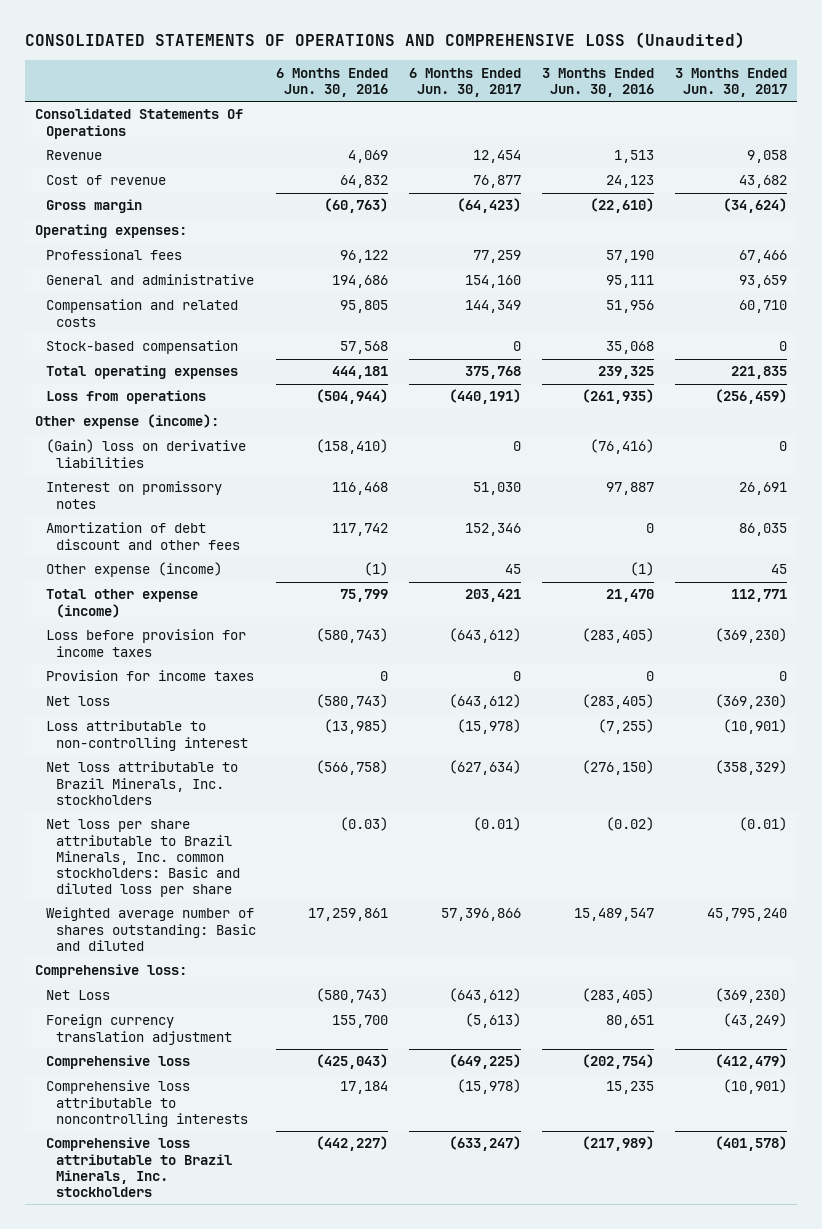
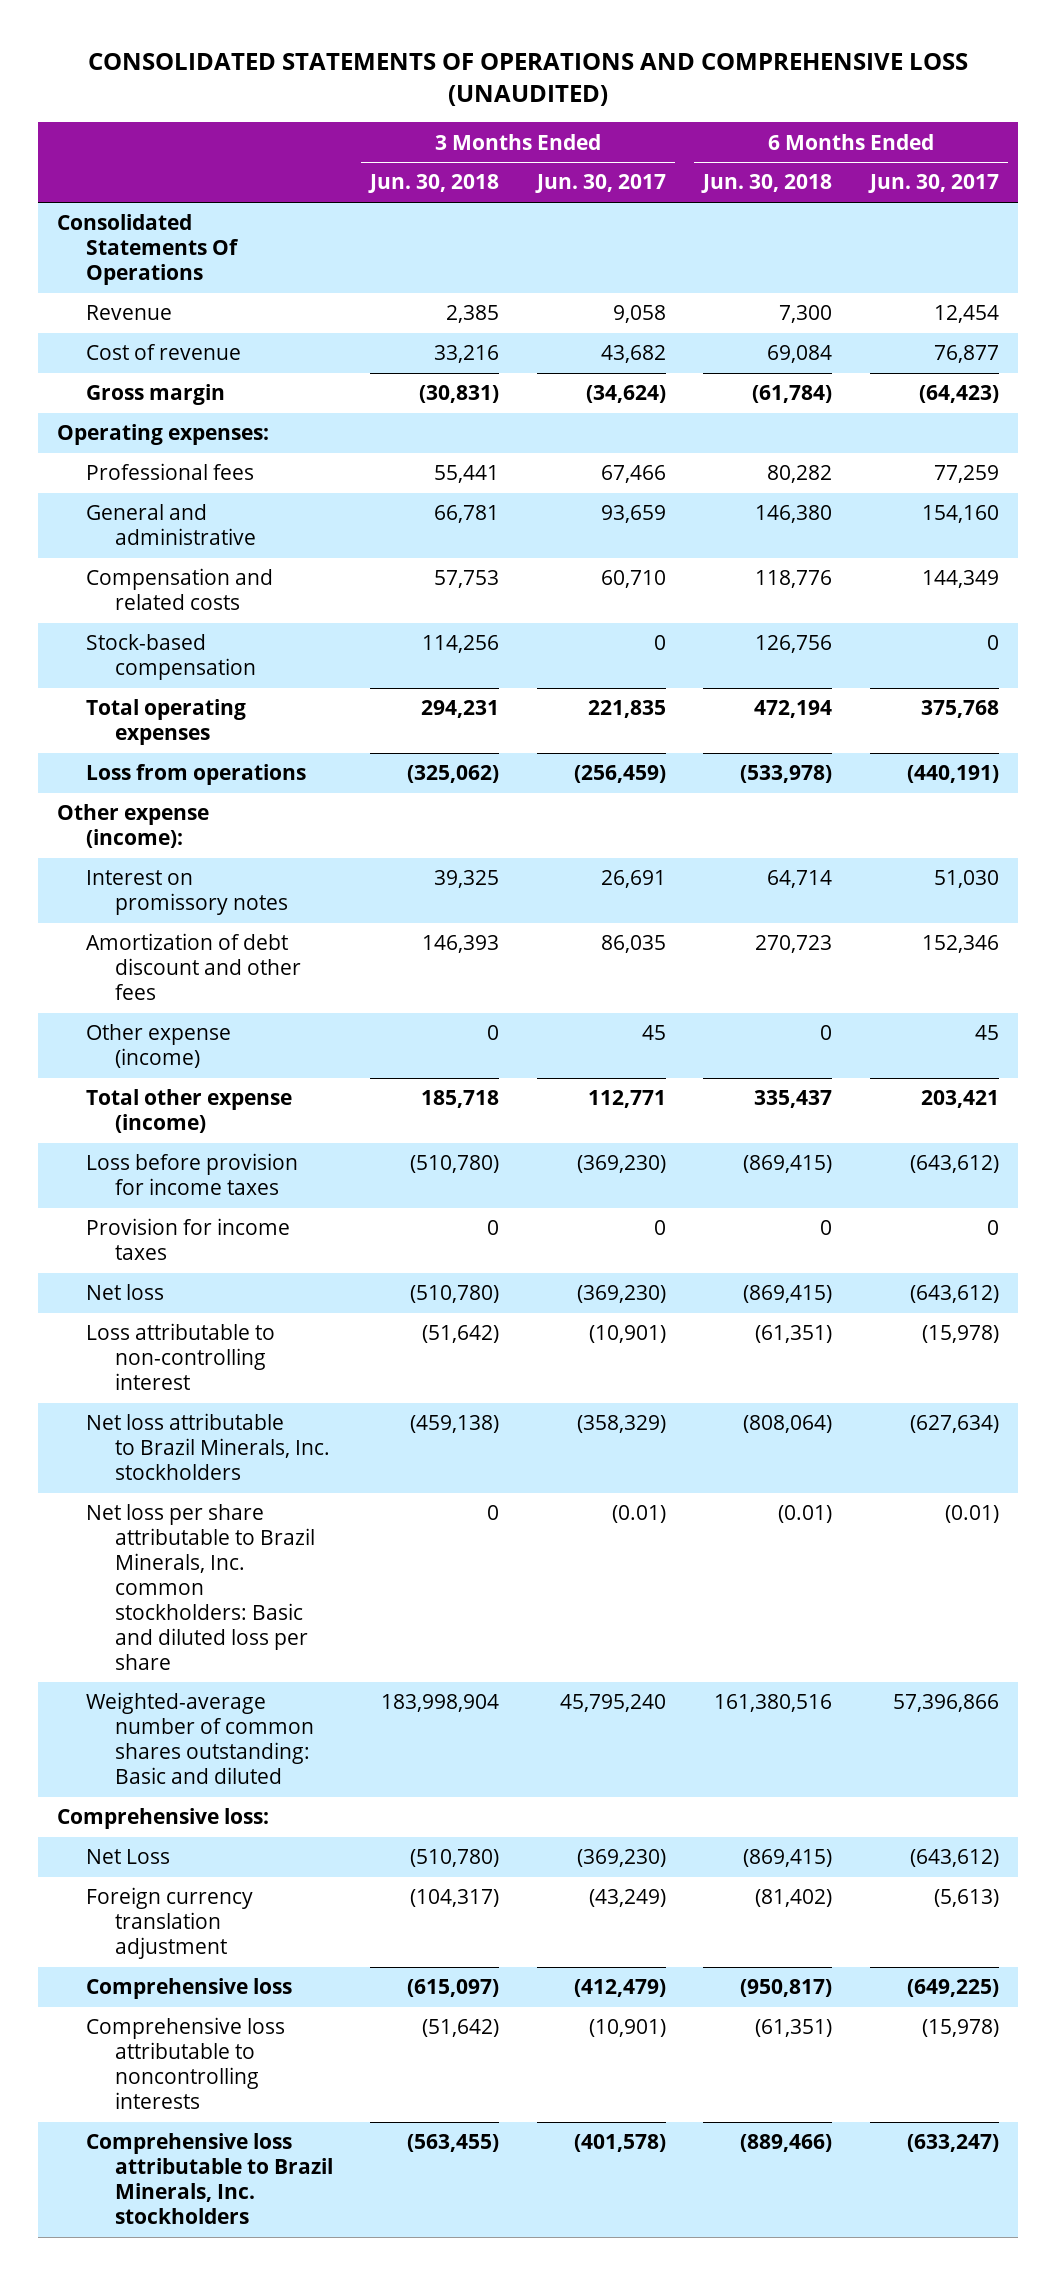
[25,32,746,49] CONSOLIDATED STATEMENTS OF OPERATIONS AND COMPREHENSIVE LOSS (Unaudited) -> [87,52,968,106] CONSOLIDATED STATEMENTS OF OPERATIONS AND COMPREHENSIVE LOSS (UNAUDITED)
[276,67,389,97] 6 Months Ended Jun. 30, 2016 -> none
[542,67,655,97] 3 Months Ended Jun. 30, 2016 -> none
none -> [368,174,500,194] Jun. 30, 2018
none -> [701,174,833,194] Jun. 30, 2018
[45,439,246,468] (Gain) loss on derivative liabilities -> none
[45,907,256,951] Weighted average number of shares outstanding: Basic and diluted -> [85,1692,314,1784] Weighted-average number of common shares outstanding: Basic and diluted

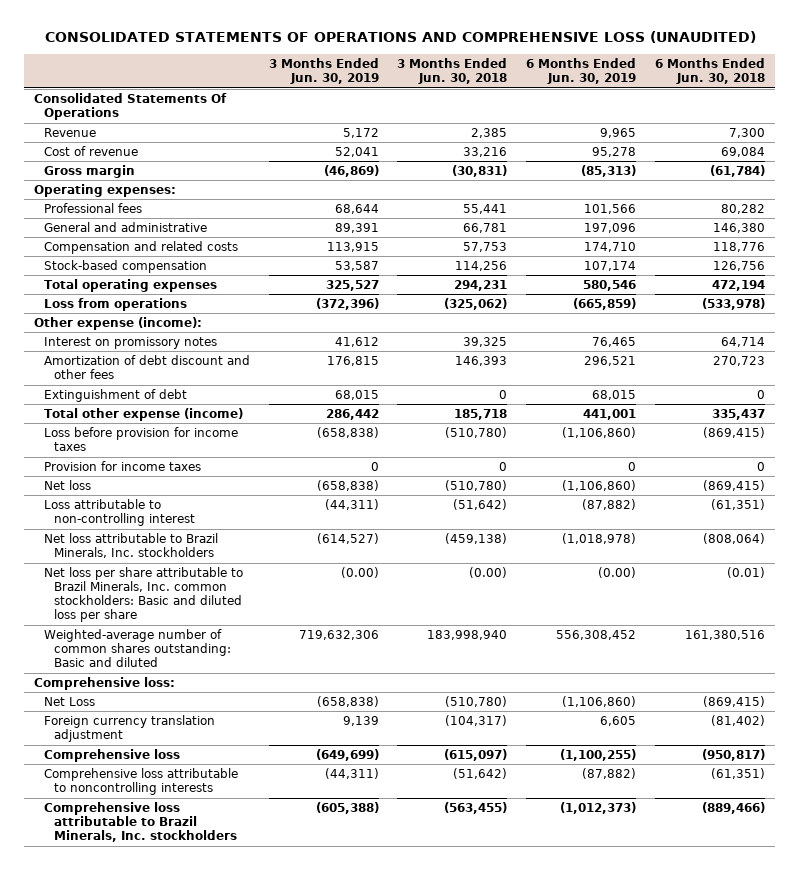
[534,174,666,194] Jun. 30, 2017 -> none
[867,174,999,194] Jun. 30, 2017 -> none
none -> [268,58,379,85] 3 Months Ended Jun. 30, 2019
none -> [526,58,637,85] 6 Months Ended Jun. 30, 2019
[85,1024,231,1069] Other expense (income) -> none
none -> [43,388,187,402] Extinguishment of debt
[487,1505,500,1521] 0 -> [469,566,508,578] (0.00)
[381,1694,500,1713] 183,998,904 -> [427,629,508,640] 183,998,940

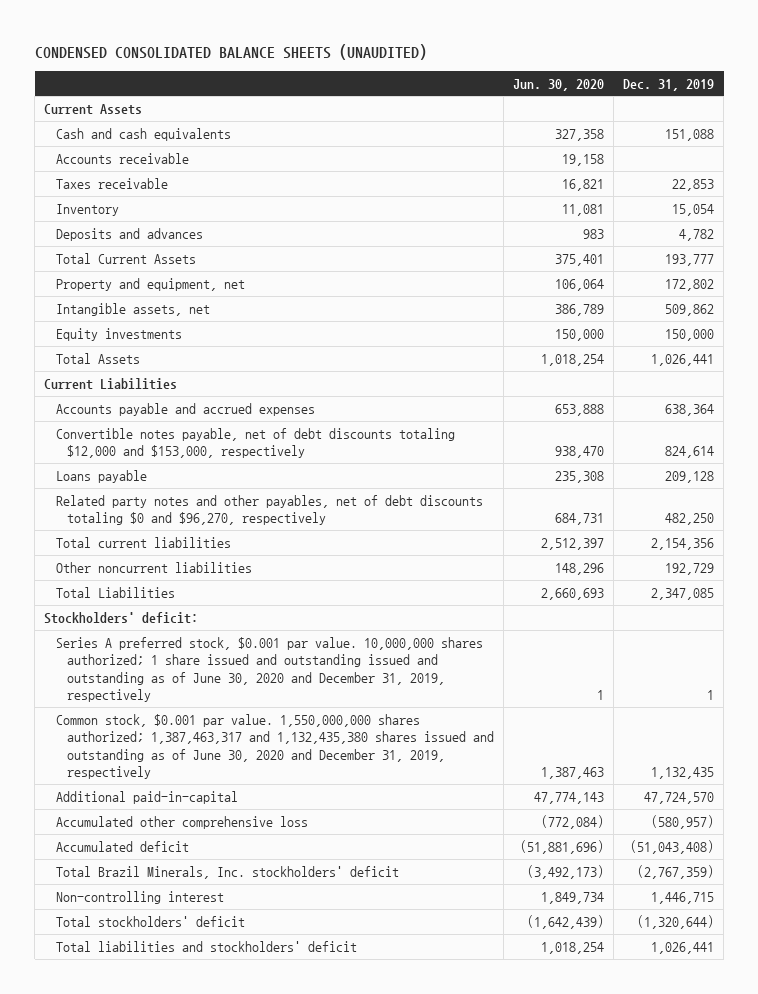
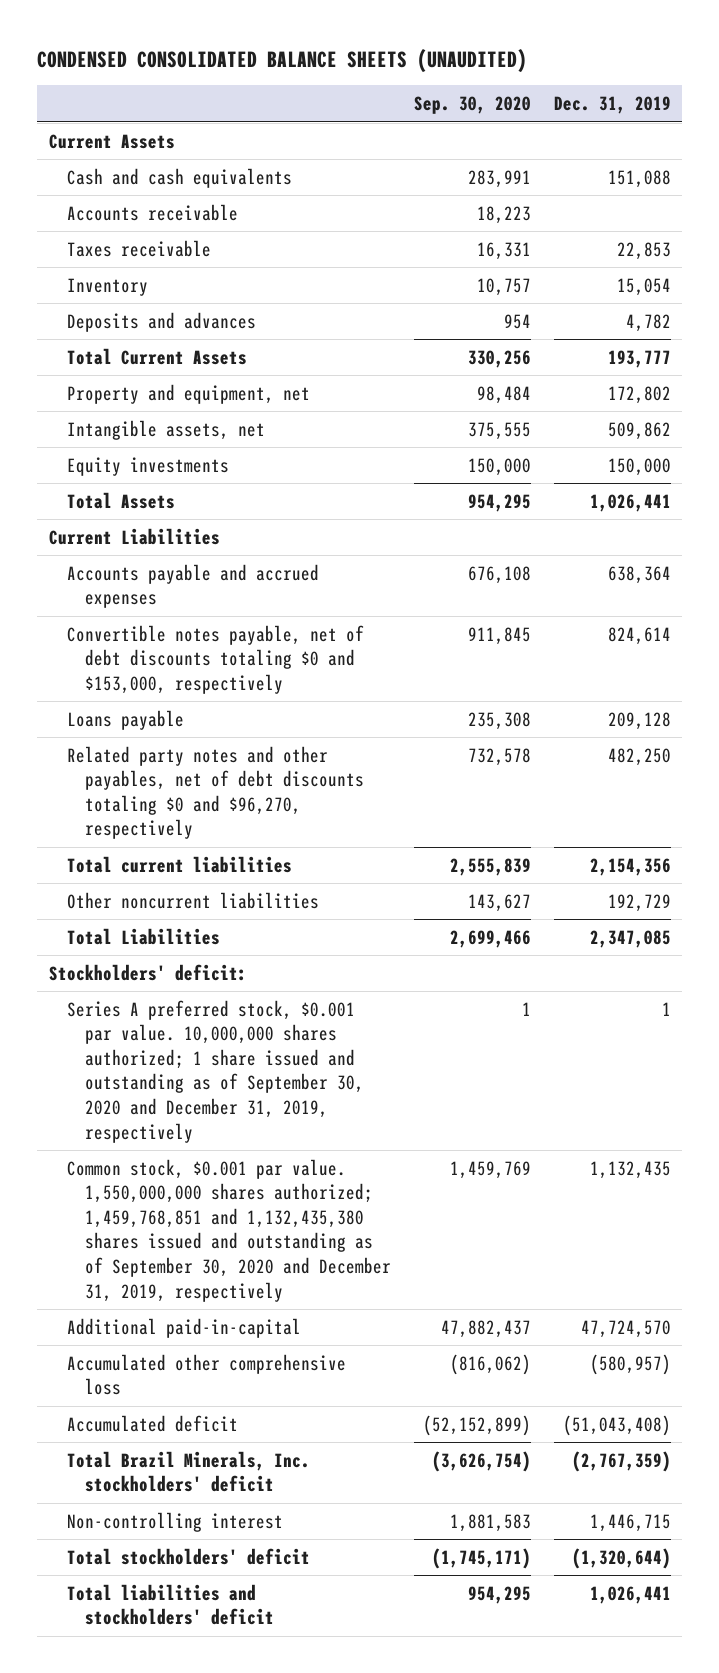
[513,78,605,91] Jun. 30, 2020 -> none
none -> [413,96,531,115] Sep. 30, 2020
[55,427,455,459] Convertible notes payable, net of debt discounts totaling $12,000 and $153,000, respectively -> [66,624,364,694] Convertible notes payable, net of debt discounts totaling $0 and $153,000, respectively
[55,636,483,703] Series A preferred stock, $0.001 par value. 10,000,000 shares authorized; 1 share issued and outstanding issued and outstanding as of June 30, 2020 and December 31, 2019, respectively -> [66,999,365,1143] Series A preferred stock, $0.001 par value. 10,000,000 shares authorized; 1 share issued and outstanding as of September 30, 2020 and December 31, 2019, respectively
[55,713,495,780] Common stock, $0.001 par value. 1,550,000,000 shares authorized; 1,387,463,317 and 1,132,435,380 shares issued and outstanding as of June 30, 2020 and December 31, 2019, respectively -> [66,1158,392,1302] Common stock, $0.001 par value. 1,550,000,000 shares authorized; 1,459,768,851 and 1,132,435,380 shares issued and outstanding as of September 30, 2020 and December 31, 2019, respectively

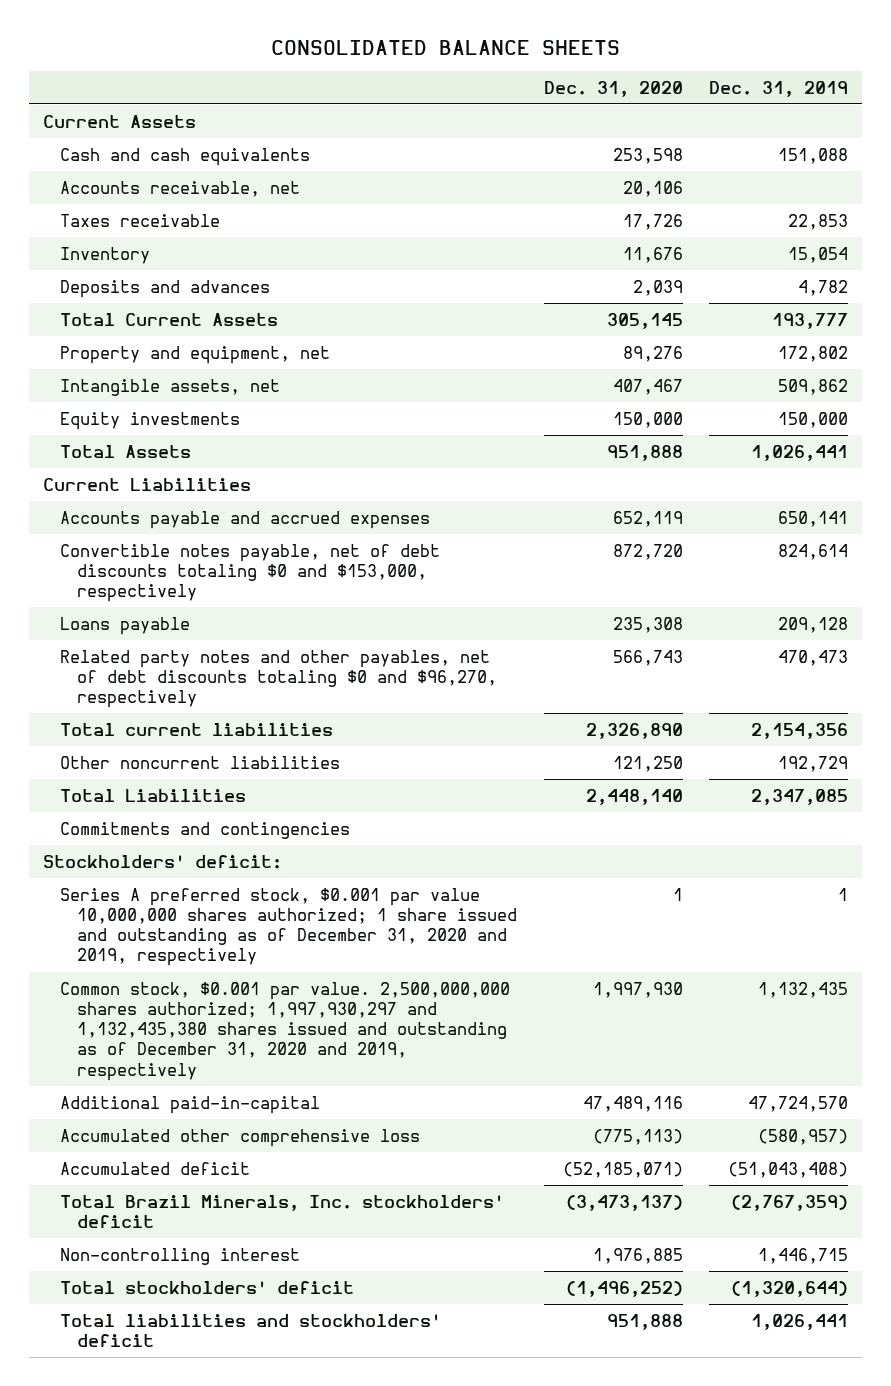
[37,48,528,73] CONDENSED CONSOLIDATED BALANCE SHEETS (UNAUDITED) -> [270,39,620,55] CONSOLIDATED BALANCE SHEETS
[413,96,531,115] Sep. 30, 2020 -> none
none -> [543,80,683,97] Dec. 31, 2020
[66,203,238,221] Accounts receivable -> [59,180,300,197] Accounts receivable, net
[607,565,671,584] 638,364 -> [778,510,849,527] 650,141
[607,747,671,766] 482,250 -> [778,649,849,666] 470,473
none -> [59,821,350,839] Commitments and contingencies
[66,999,365,1143] Series A preferred stock, $0.001 par value. 10,000,000 shares authorized; 1 share issued and outstanding as of September 30, 2020 and December 31, 2019, respectively -> [59,887,517,967] Series A preferred stock, $0.001 par value 10,000,000 shares authorized; 1 share issued and outstanding as of December 31, 2020 and 2019, respectively
[66,1158,392,1302] Common stock, $0.001 par value. 1,550,000,000 shares authorized; 1,459,768,851 and 1,132,435,380 shares issued and outstanding as of September 30, 2020 and December 31, 2019, respectively -> [59,981,510,1081] Common stock, $0.001 par value. 2,500,000,000 shares authorized; 1,997,930,297 and 1,132,435,380 shares issued and outstanding as of December 31, 2020 and 2019, respectively

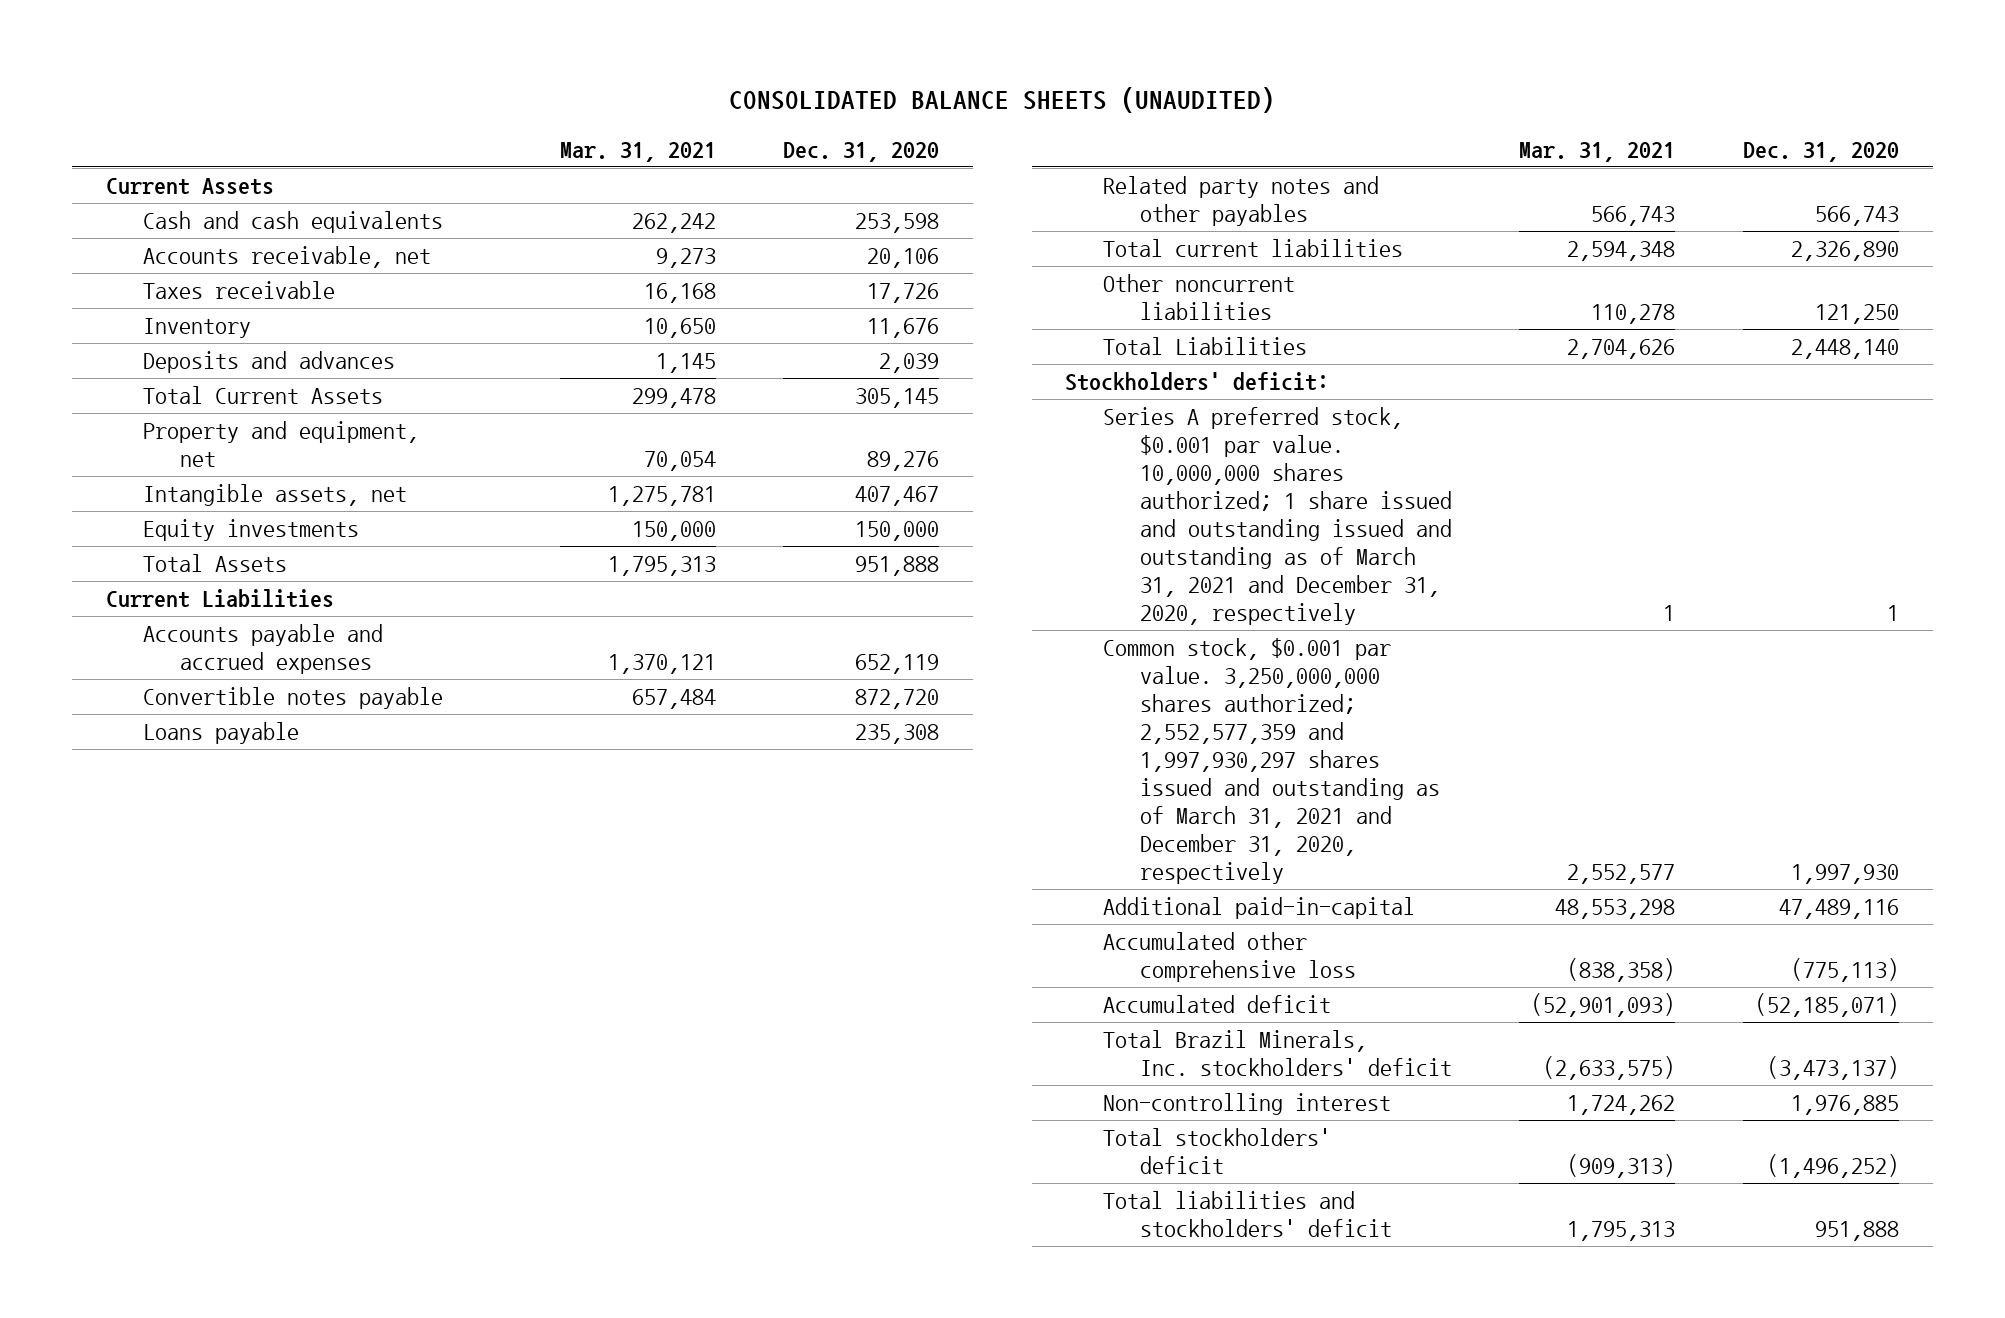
[270,39,620,55] CONSOLIDATED BALANCE SHEETS -> [729,87,1276,114] CONSOLIDATED BALANCE SHEETS (UNAUDITED)
[709,80,849,97] Dec. 31, 2019 -> none
none -> [559,141,716,162] Mar. 31, 2021
[59,543,440,603] Convertible notes payable, net of debt discounts totaling $0 and $153,000, respectively -> [143,686,444,709] Convertible notes payable
[59,649,497,709] Related party notes and other payables, net of debt discounts totaling $0 and $96,270, respectively -> [1102,175,1379,226] Related party notes and other payables
[59,821,350,839] Commitments and contingencies -> none
[59,887,517,967] Series A preferred stock, $0.001 par value 10,000,000 shares authorized; 1 share issued and outstanding as of December 31, 2020 and 2019, respectively -> [1102,406,1452,626] Series A preferred stock, $0.001 par value. 10,000,000 shares authorized; 1 share issued and outstanding issued and outstanding as of March 31, 2021 and December 31, 2020, respectively
[59,981,510,1081] Common stock, $0.001 par value. 2,500,000,000 shares authorized; 1,997,930,297 and 1,132,435,380 shares issued and outstanding as of December 31, 2020 and 2019, respectively -> [1102,637,1440,885] Common stock, $0.001 par value. 3,250,000,000 shares authorized; 2,552,577,359 and 1,997,930,297 shares issued and outstanding as of March 31, 2021 and December 31, 2020, respectively

